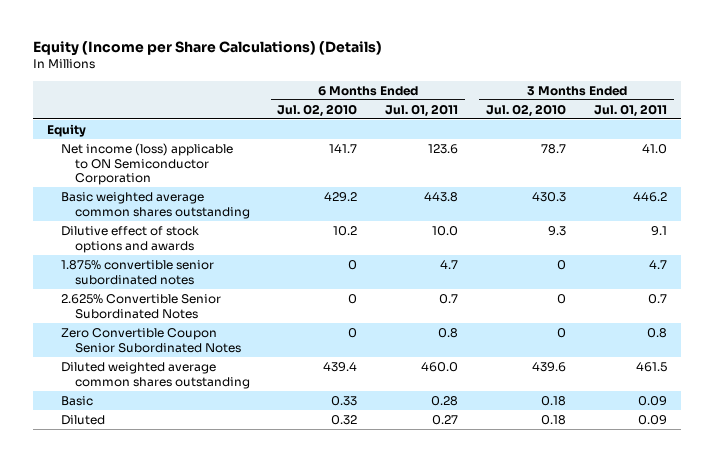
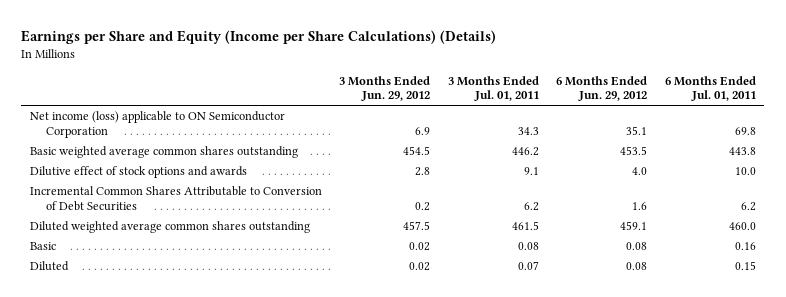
[33,40,383,56] Equity (Income per Share Calculations) (Details) -> [21,29,497,44] Earnings per Share and Equity (Income per Share Calculations) (Details)
[277,103,358,117] Jul. 02, 2010 -> none
[486,103,567,117] Jul. 02, 2010 -> none
none -> [339,75,431,102] 3 Months Ended Jun. 29, 2012
none -> [556,75,648,102] 6 Months Ended Jun. 29, 2012
[46,123,86,137] Equity -> none
[428,143,459,154] 123.6 -> [734,126,756,135] 69.8
[641,143,667,154] 41.0 -> [517,126,539,135] 34.3
[60,259,214,285] 1.875% convertible senior subordinated notes -> none
[60,293,221,319] 2.625% Convertible Senior Subordinated Notes -> none
[60,327,241,353] Zero Convertible Coupon Senior Subordinated Notes -> none
none -> [30,186,323,211] Incremental Common Shares Attributable to Conversion of Debt Securities
[431,395,459,406] 0.28 -> [734,242,756,251] 0.16
[637,395,667,406] 0.09 -> [517,242,539,251] 0.08
[432,414,459,425] 0.27 -> [734,261,756,271] 0.15
[637,414,667,425] 0.09 -> [517,261,539,271] 0.07

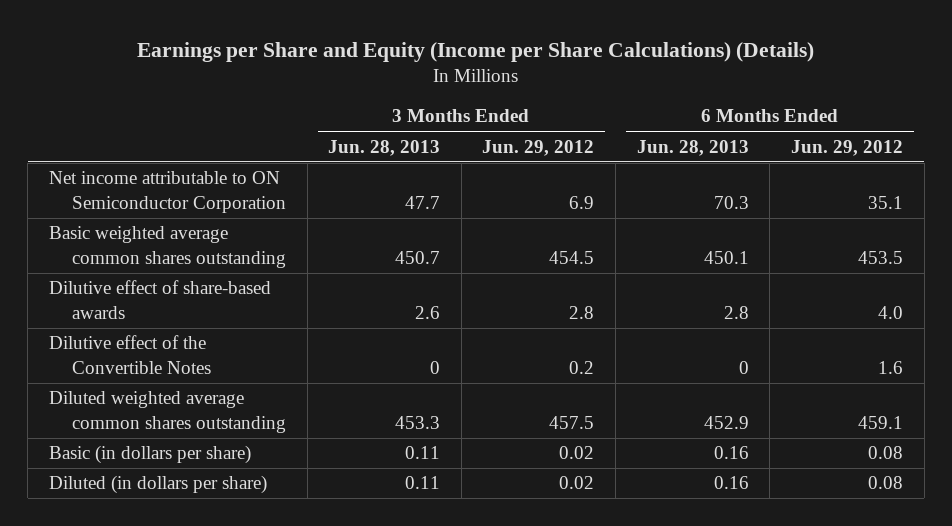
[447,75,539,102] 3 Months Ended Jul. 01, 2011 -> none
[664,75,756,102] 6 Months Ended Jul. 01, 2011 -> none
none -> [328,139,441,156] Jun. 28, 2013
none -> [636,139,749,156] Jun. 28, 2013
[30,111,286,138] Net income (loss) applicable to ON Semiconductor Corporation -> [48,171,286,213] Net income attributable to ON Semiconductor Corporation
[30,166,248,179] Dilutive effect of stock options and awards -> [48,280,271,319] Dilutive effect of share-based awards
[30,186,323,211] Incremental Common Shares Attributable to Conversion of Debt Securities -> [48,335,211,374] Dilutive effect of the Convertible Notes
[30,242,57,251] Basic -> [48,445,251,465] Basic (in dollars per share)
[30,261,70,272] Diluted -> [48,475,267,495] Diluted (in dollars per share)

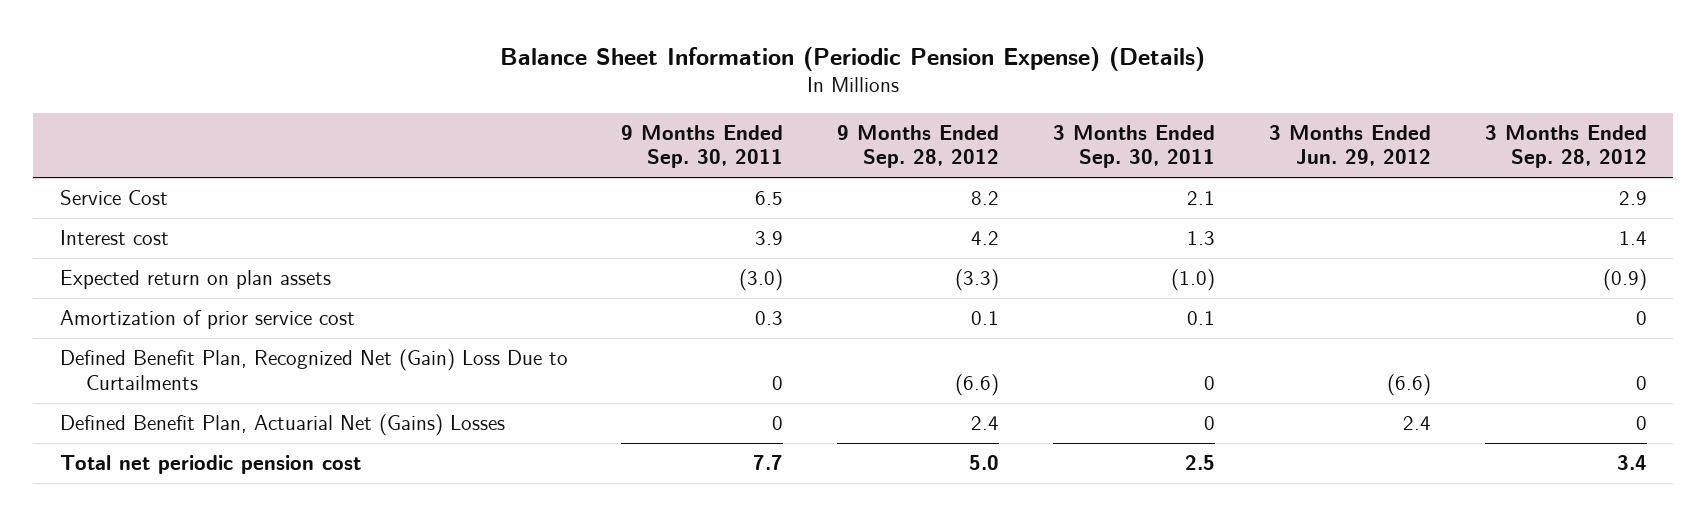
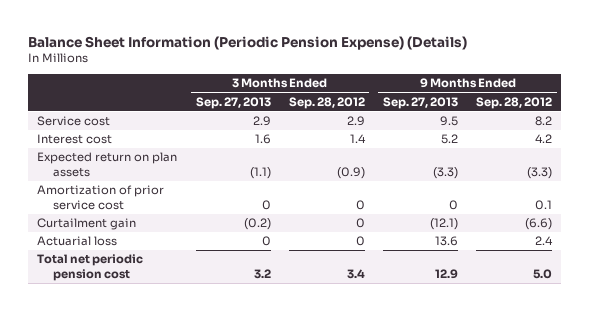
[621,125,784,169] 9 Months Ended Sep. 30, 2011 -> none
[1052,125,1215,169] 3 Months Ended Sep. 30, 2011 -> none
[1268,125,1431,167] 3 Months Ended Jun. 29, 2012 -> none
none -> [195,96,271,109] Sep. 27, 2013
none -> [382,96,458,109] Sep. 27, 2013
[59,190,168,206] Service Cost -> [37,116,111,127] Service cost
[59,414,505,437] Defined Benefit Plan, Actuarial Net (Gains) Losses -> none
[59,349,568,390] Defined Benefit Plan, Recognized Net (Gain) Loss Due to Curtailments -> [37,218,137,231] Curtailment gain
none -> [37,236,118,247] Actuarial loss

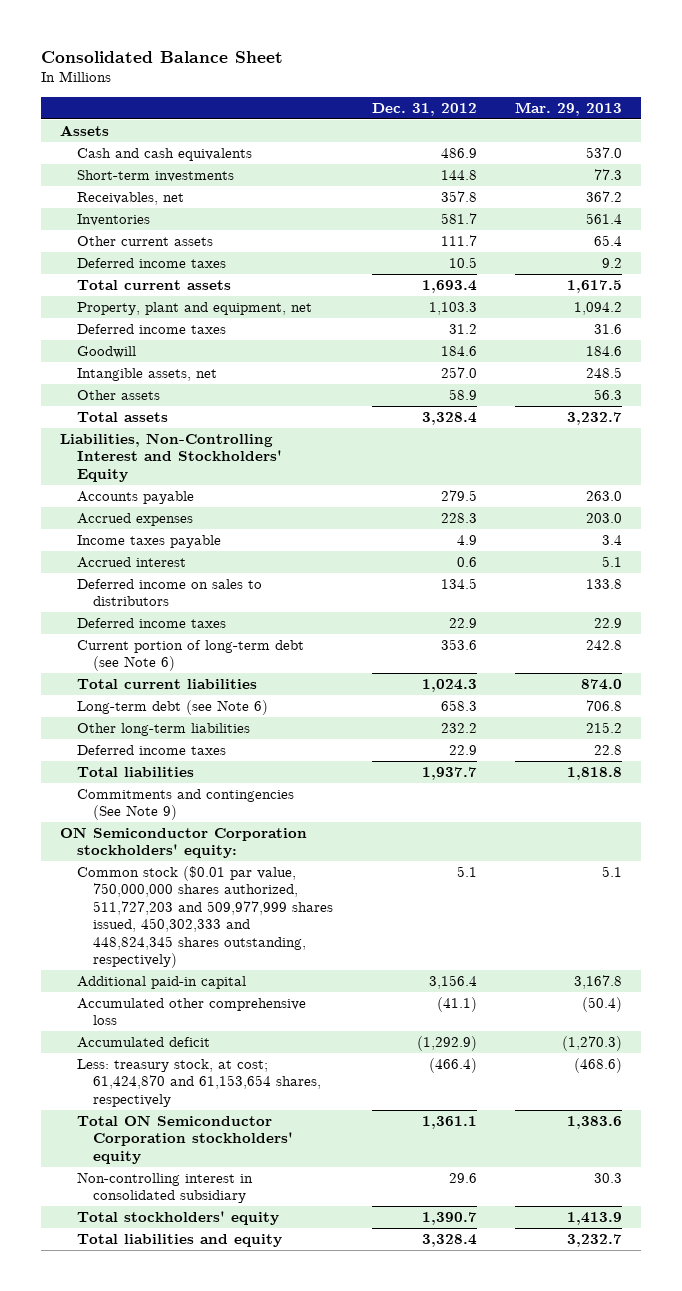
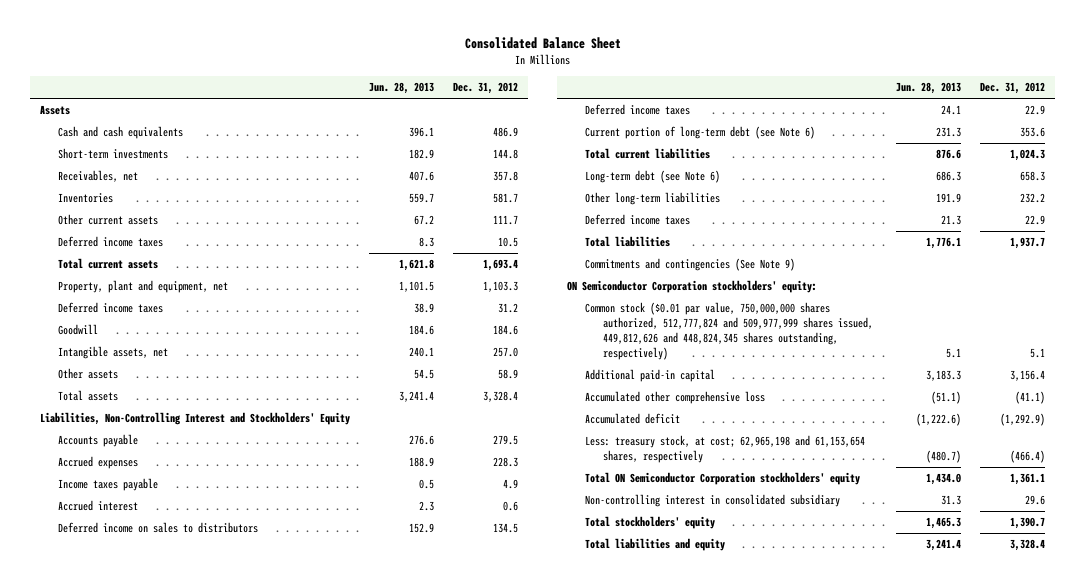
[515,101,623,116] Mar. 29, 2013 -> none
none -> [369,82,435,95] Jun. 28, 2013
[76,865,334,969] Common stock ($0.01 par value, 750,000,000 shares authorized, 511,727,203 and 509,977,999 shares issued, 450,302,333 and 448,824,345 shares outstanding, respectively) -> [584,302,874,361] Common stock ($0.01 par value, 750,000,000 shares authorized, 512,777,824 and 509,977,999 shares issued, 449,812,626 and 448,824,345 shares outstanding, respectively)
[76,1058,322,1107] Less: treasury stock, at cost; 61,424,870 and 61,153,654 shares, respectively -> [584,435,865,464] Less: treasury stock, at cost; 62,965,198 and 61,153,654 shares, respectively

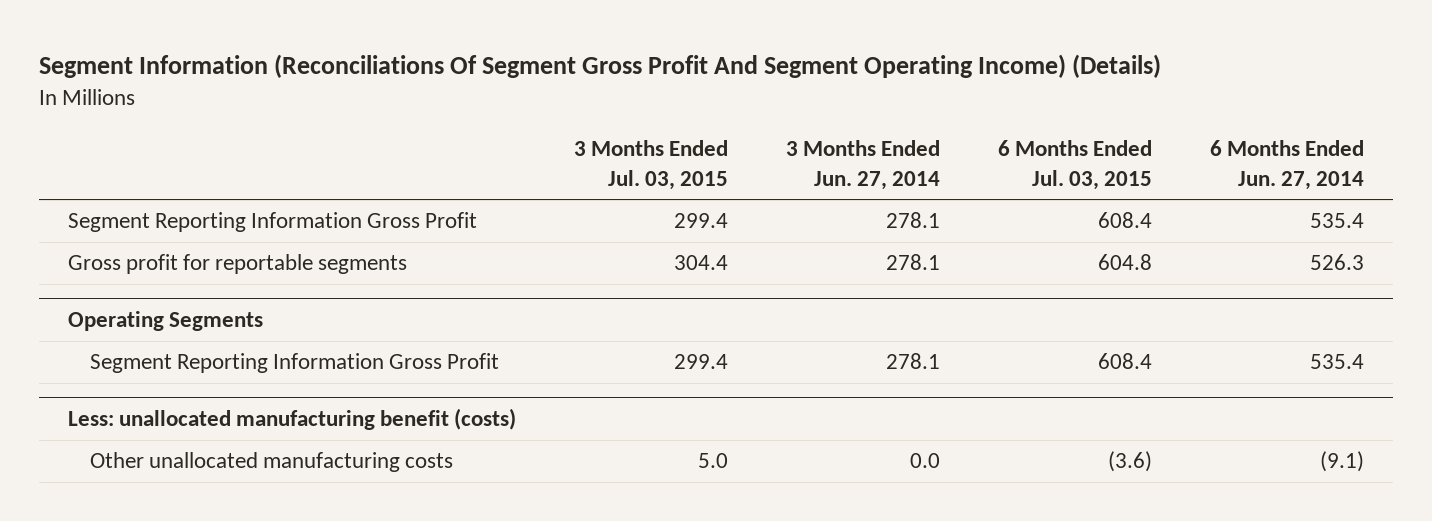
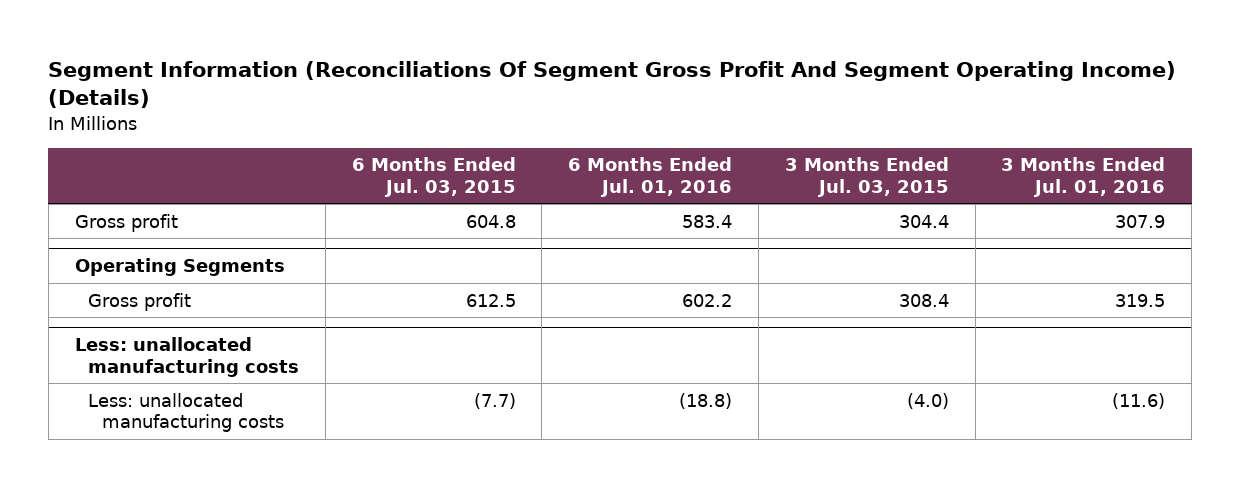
[786,140,941,190] 3 Months Ended Jun. 27, 2014 -> none
[1210,140,1365,190] 6 Months Ended Jun. 27, 2014 -> none
none -> [568,157,733,197] 6 Months Ended Jul. 01, 2016
none -> [1001,157,1166,197] 3 Months Ended Jul. 01, 2016
[67,212,477,233] Segment Reporting Information Gross Profit -> none
[67,254,407,275] Gross profit for reportable segments -> [74,213,178,232] Gross profit
[90,353,500,374] Segment Reporting Information Gross Profit -> none
none -> [88,292,192,311] Gross profit
[67,408,516,431] Less: unallocated manufacturing benefit (costs) -> [74,337,300,377] Less: unallocated manufacturing costs
[90,452,454,473] Other unallocated manufacturing costs -> [88,392,284,433] Less: unallocated manufacturing costs
[697,453,728,469] 5.0 -> [906,392,949,409] (4.0)
[1108,451,1153,473] (3.6) -> [473,392,516,409] (7.7)

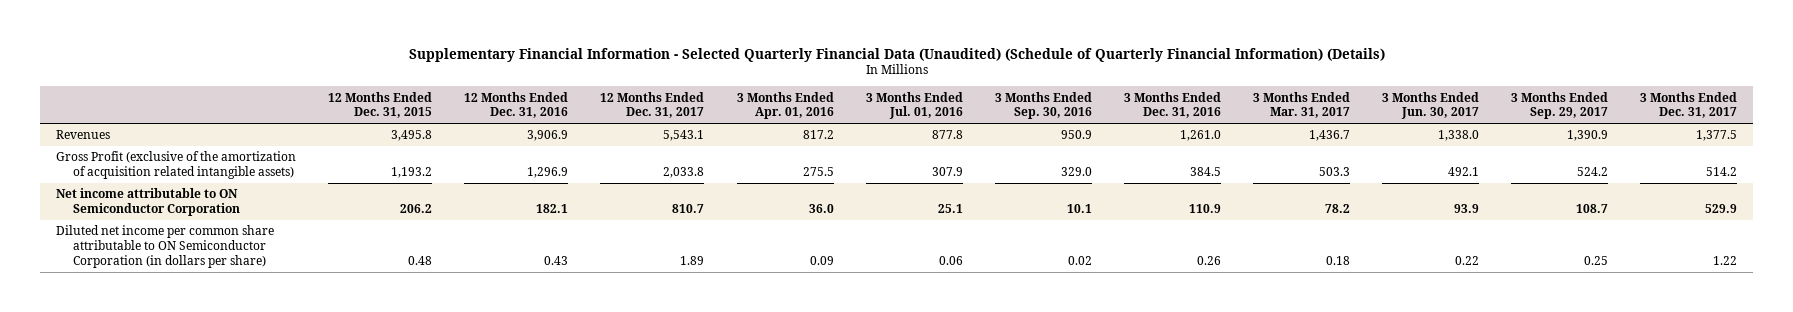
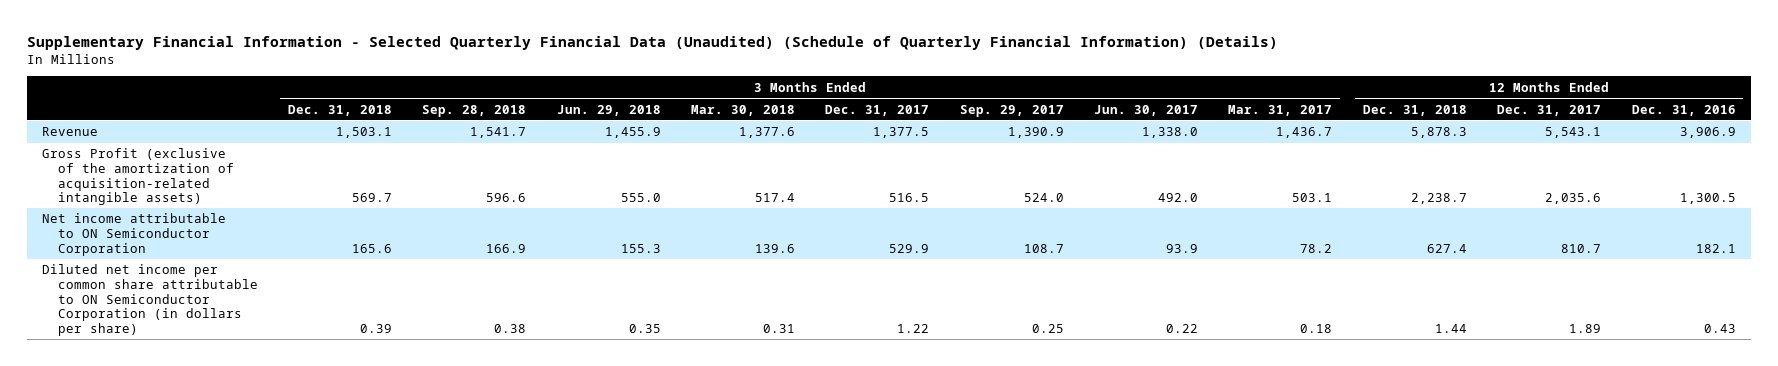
[328,91,433,119] 12 Months Ended Dec. 31, 2015 -> none
[736,91,834,120] 3 Months Ended Apr. 01, 2016 -> none
[865,91,963,120] 3 Months Ended Jul. 01, 2016 -> none
[994,91,1092,120] 3 Months Ended Sep. 30, 2016 -> none
[1123,91,1221,119] 3 Months Ended Dec. 31, 2016 -> none
none -> [287,104,392,116] Dec. 31, 2018
none -> [422,104,527,117] Sep. 28, 2018
none -> [556,104,661,116] Jun. 29, 2018
none -> [690,104,795,116] Mar. 30, 2018
none -> [1362,104,1467,116] Dec. 31, 2018
[56,130,111,140] Revenues -> [42,127,99,137] Revenue
[56,151,297,180] Gross Profit (exclusive of the amortization of acquisition related intangible assets) -> [42,148,234,206] Gross Profit (exclusive of the amortization of acquisition-related intangible assets)
[527,167,569,179] 1,296.9 -> [1679,193,1736,205] 1,300.5
[663,167,705,179] 2,033.8 -> [1545,193,1602,205] 2,035.6
[1318,167,1350,177] 503.3 -> [1292,193,1333,203] 503.1
[1447,167,1479,177] 492.1 -> [1158,193,1199,203] 492.0
[1577,167,1609,177] 524.2 -> [1023,193,1064,203] 524.0
[1706,167,1738,177] 514.2 -> [889,193,930,203] 516.5

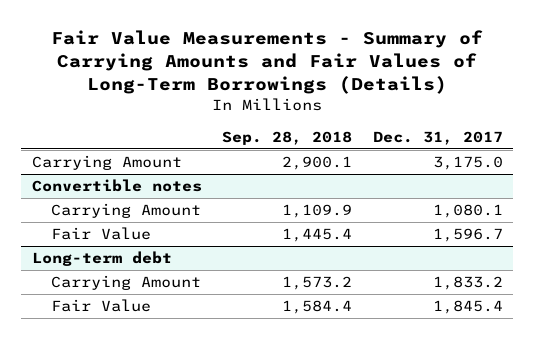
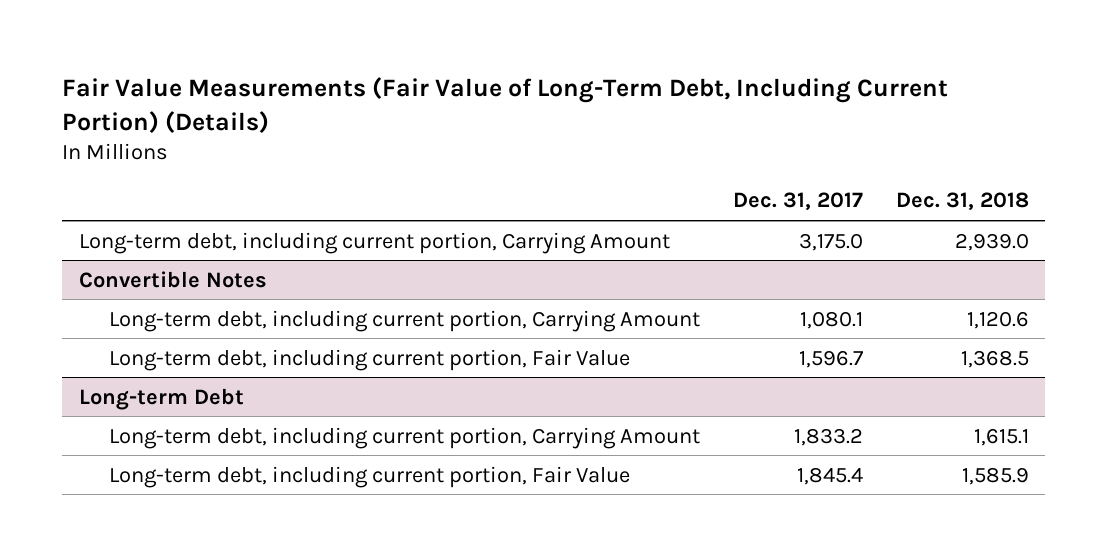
[51,30,484,95] Fair Value Measurements - Summary of Carrying Amounts and Fair Values of Long-Term Borrowings (Details) -> [62,76,949,133] Fair Value Measurements (Fair Value of Long-Term Debt, Including Current Portion) (Details)
[222,131,353,146] Sep. 28, 2018 -> none
none -> [895,192,1029,211] Dec. 31, 2018
[31,155,182,171] Carrying Amount -> [78,231,670,254] Long-term debt, including current portion, Carrying Amount
[31,179,202,193] Convertible notes -> [78,270,267,288] Convertible Notes
[51,203,202,219] Carrying Amount -> [108,309,700,332] Long-term debt, including current portion, Carrying Amount
[51,227,152,241] Fair Value -> [108,348,630,371] Long-term debt, including current portion, Fair Value
[31,251,172,267] Long-term debt -> [78,387,244,410] Long-term Debt
[51,275,202,291] Carrying Amount -> [108,426,700,449] Long-term debt, including current portion, Carrying Amount
[51,299,152,313] Fair Value -> [108,465,630,488] Long-term debt, including current portion, Fair Value

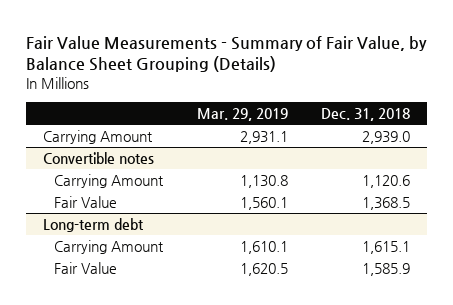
[62,76,949,133] Fair Value Measurements (Fair Value of Long-Term Debt, Including Current Portion) (Details) -> [26,35,428,73] Fair Value Measurements - Summary of Fair Value, by Balance Sheet Grouping (Details)
[732,192,863,211] Dec. 31, 2017 -> none
none -> [196,107,288,121] Mar. 29, 2019
[78,231,670,254] Long-term debt, including current portion, Carrying Amount -> [42,129,153,144] Carrying Amount
[78,270,267,288] Convertible Notes -> [42,151,154,164] Convertible notes
[108,309,700,332] Long-term debt, including current portion, Carrying Amount -> [54,173,165,188] Carrying Amount
[108,348,630,371] Long-term debt, including current portion, Fair Value -> [54,195,118,208] Fair Value
[78,387,244,410] Long-term Debt -> [42,217,144,232] Long-term debt
[108,426,700,449] Long-term debt, including current portion, Carrying Amount -> [54,239,165,254] Carrying Amount
[108,465,630,488] Long-term debt, including current portion, Fair Value -> [54,261,118,274] Fair Value

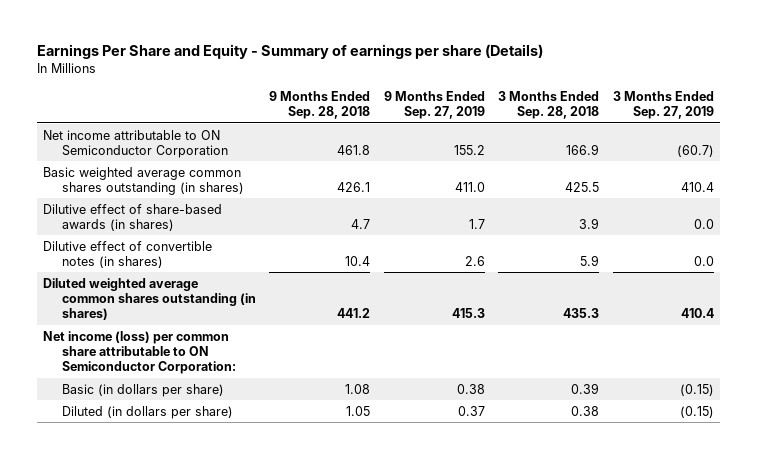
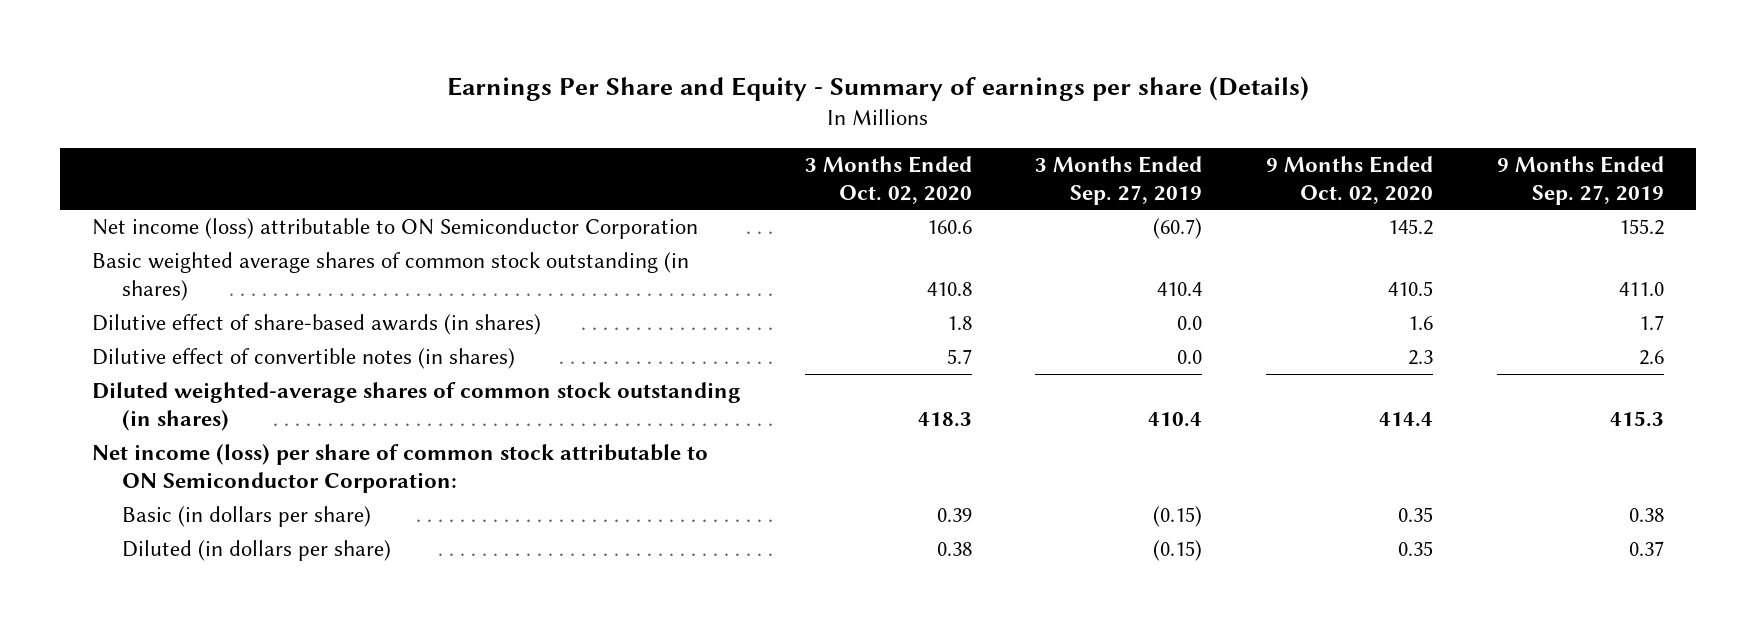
[269,90,371,119] 9 Months Ended Sep. 28, 2018 -> none
[498,90,600,119] 3 Months Ended Sep. 28, 2018 -> none
none -> [804,155,972,204] 3 Months Ended Oct. 02, 2020
none -> [1266,155,1434,204] 9 Months Ended Oct. 02, 2020
[43,129,228,158] Net income attributable to ON Semiconductor Corporation -> [91,218,698,240] Net income (loss) attributable to ON Semiconductor Corporation
[43,166,244,195] Basic weighted average common shares outstanding (in shares) -> [91,252,689,302] Basic weighted average shares of common stock outstanding (in shares)
[43,277,256,320] Diluted weighted average common shares outstanding (in shares) -> [91,382,741,432] Diluted weighted-average shares of common stock outstanding (in shares)
[43,330,236,374] Net income (loss) per common share attributable to ON Semiconductor Corporation: -> [91,444,708,494] Net income (loss) per share of common stock attributable to ON Semiconductor Corporation:

